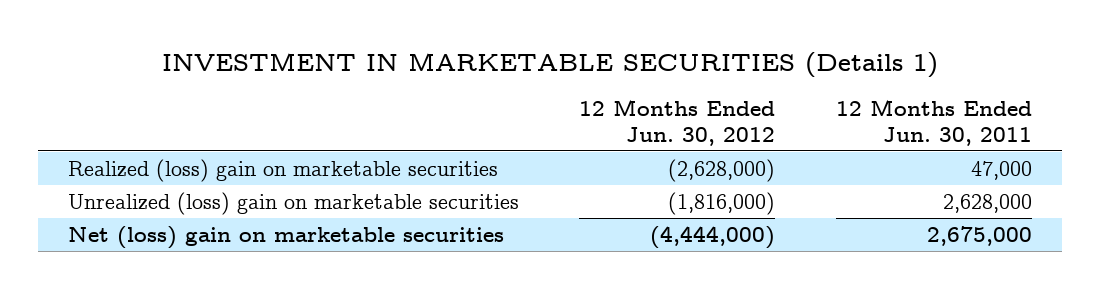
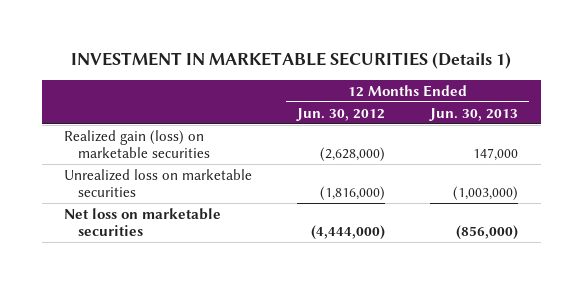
[836,99,1033,146] 12 Months Ended Jun. 30, 2011 -> none
none -> [429,107,519,121] Jun. 30, 2013
[67,158,498,182] Realized (loss) gain on marketable securities -> [64,129,210,159] Realized gain (loss) on marketable securities
[67,191,519,215] Unrealized (loss) gain on marketable securities -> [64,168,253,198] Unrealized loss on marketable securities
[67,225,504,249] Net (loss) gain on marketable securities -> [64,207,222,237] Net loss on marketable securities

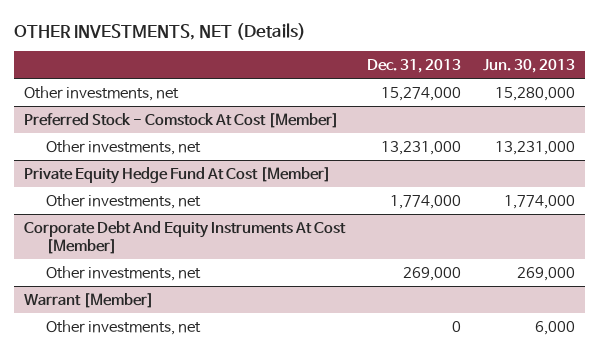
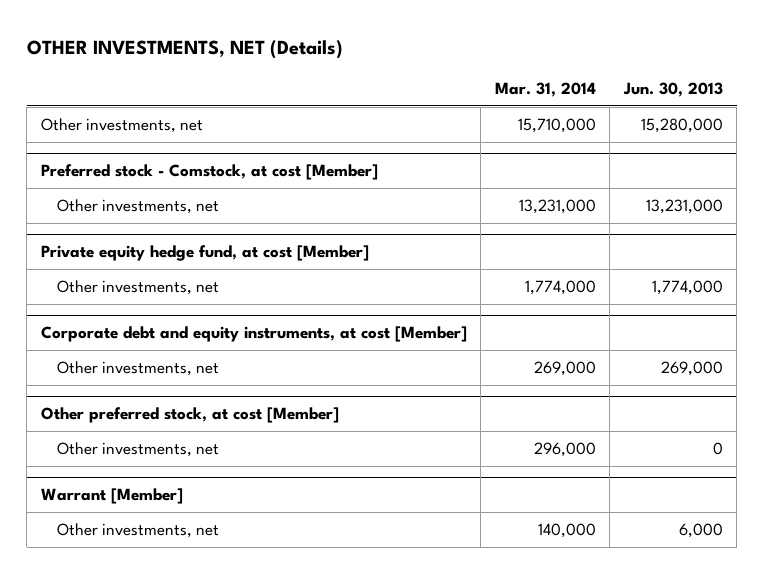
[367,58,462,73] Dec. 31, 2013 -> none
none -> [494,82,596,98] Mar. 31, 2014
[24,112,340,128] Preferred Stock - Comstock At Cost [Member] -> [40,164,378,181] Preferred stock - Comstock, at cost [Member]
[24,166,332,184] Private Equity Hedge Fund At Cost [Member] -> [40,245,369,262] Private equity hedge fund, at cost [Member]
[24,220,347,254] Corporate Debt And Equity Instruments At Cost [Member] -> [40,326,467,343] Corporate debt and equity instruments, at cost [Member]
none -> [40,407,339,424] Other preferred stock, at cost [Member]
none -> [57,442,220,458] Other investments, net

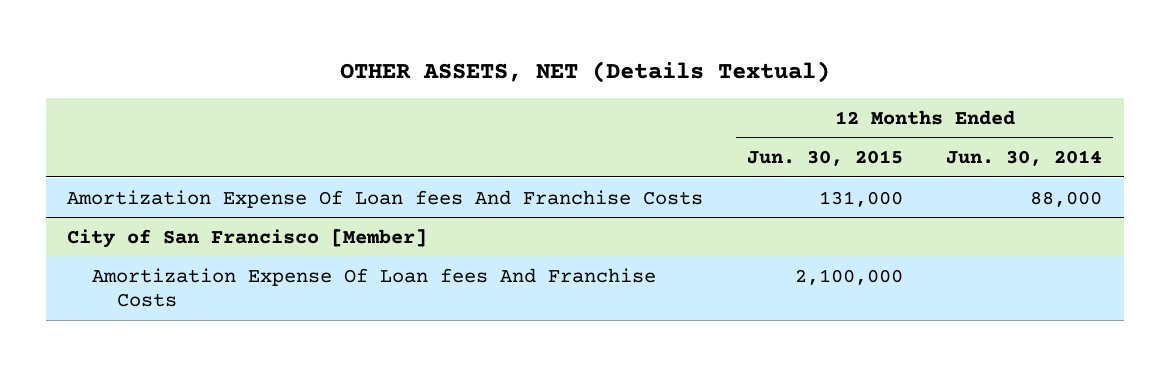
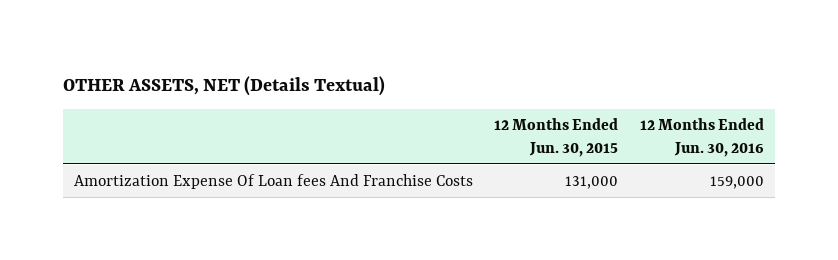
[946,150,1103,167] Jun. 30, 2014 -> none
none -> [639,118,764,158] 12 Months Ended Jun. 30, 2016
[67,228,428,248] City of San Francisco [Member] -> none
[92,267,657,308] Amortization Expense Of Loan fees And Franchise Costs -> none

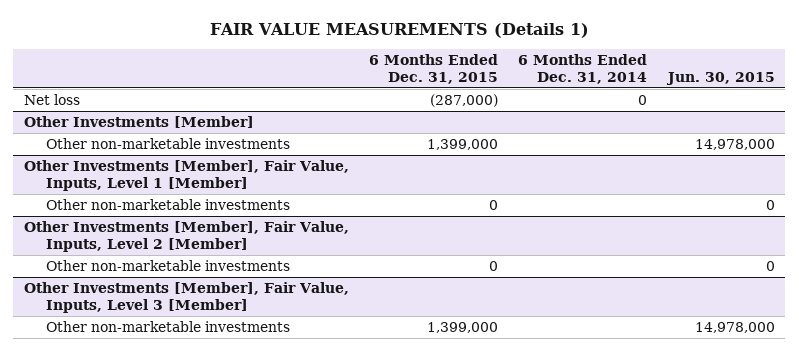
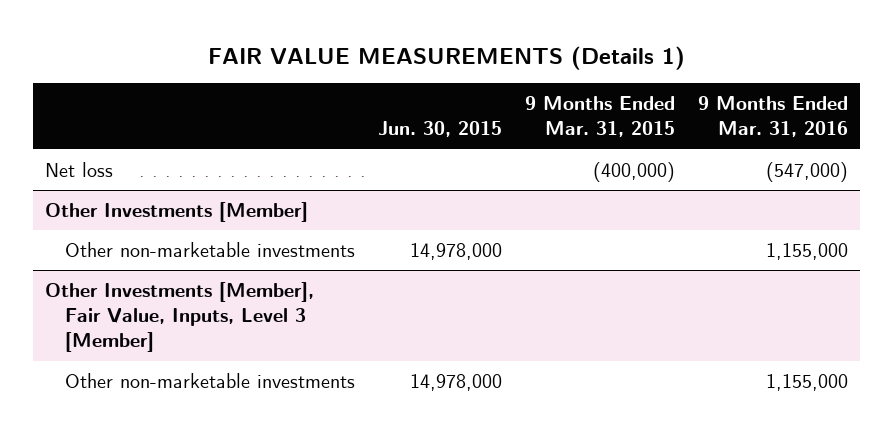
[369,54,499,84] 6 Months Ended Dec. 31, 2015 -> none
[518,54,648,84] 6 Months Ended Dec. 31, 2014 -> none
none -> [525,96,676,138] 9 Months Ended Mar. 31, 2015
none -> [698,96,849,138] 9 Months Ended Mar. 31, 2016
[23,160,349,191] Other Investments [Member], Fair Value, Inputs, Level 1 [Member] -> none
[45,199,290,211] Other non-marketable investments -> none
[23,221,349,252] Other Investments [Member], Fair Value, Inputs, Level 2 [Member] -> none
[45,260,290,272] Other non-marketable investments -> none

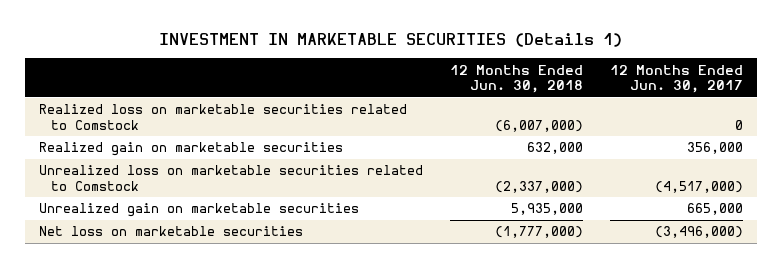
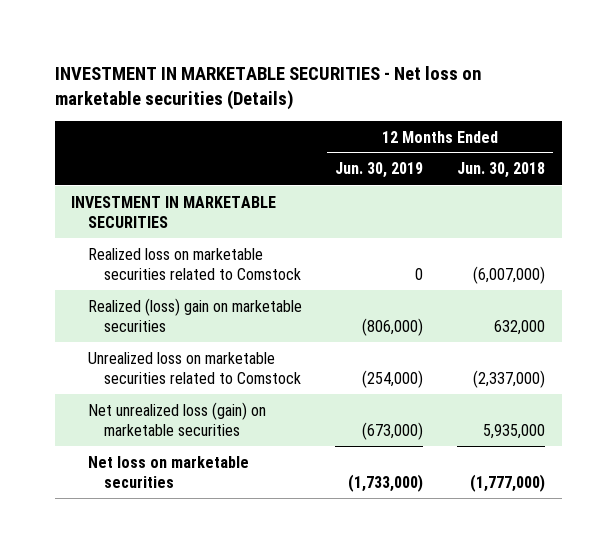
[159,33,623,48] INVESTMENT IN MARKETABLE SECURITIES (Details 1) -> [54,65,481,110] INVESTMENT IN MARKETABLE SECURITIES - Net loss on marketable securities (Details)
[610,64,744,94] 12 Months Ended Jun. 30, 2017 -> none
none -> [335,162,424,179] Jun. 30, 2019
none -> [71,195,277,229] INVESTMENT IN MARKETABLE SECURITIES
[38,142,343,157] Realized gain on marketable securities -> [87,297,302,333] Realized (loss) gain on marketable securities
[38,203,359,218] Unrealized gain on marketable securities -> [87,401,266,437] Net unrealized loss (gain) on marketable securities

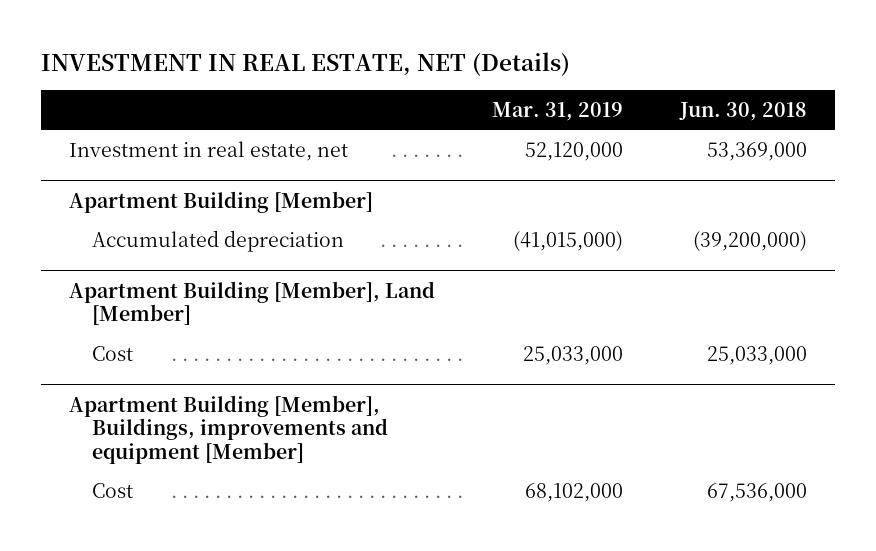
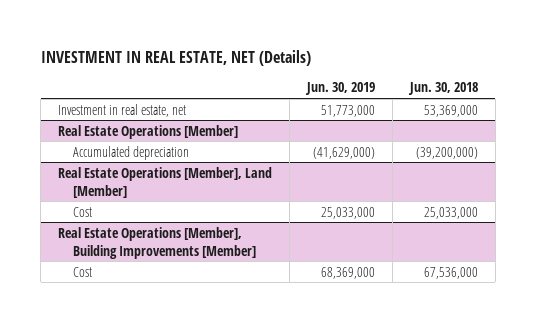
[491,101,623,121] Mar. 31, 2019 -> none
none -> [304,82,375,96] Jun. 30, 2019
[68,190,373,213] Apartment Building [Member] -> [58,124,239,139] Real Estate Operations [Member]
[68,280,435,326] Apartment Building [Member], Land [Member] -> none
none -> [58,166,273,198] Real Estate Operations [Member], Land [Member]
[68,394,388,464] Apartment Building [Member], Buildings, improvements and equipment [Member] -> none
none -> [58,226,256,259] Real Estate Operations [Member], Building Improvements [Member]

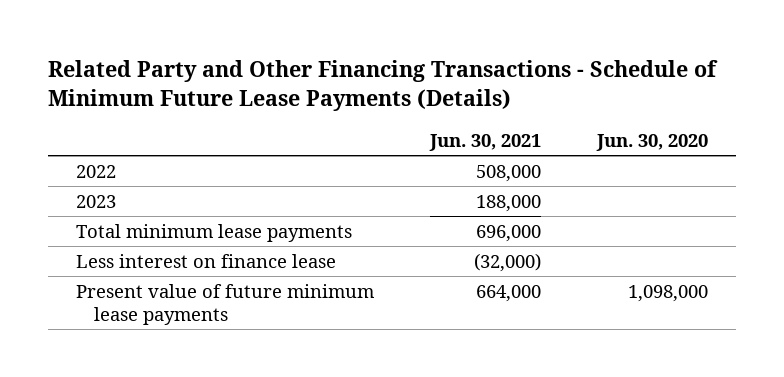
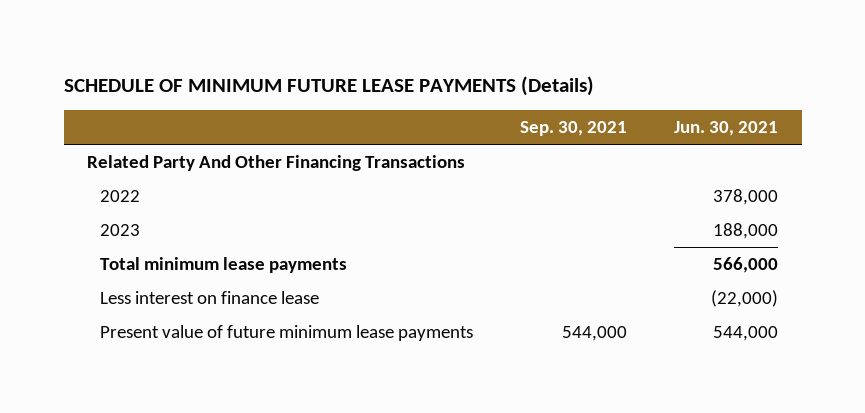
[48,60,719,112] Related Party and Other Financing Transactions - Schedule of Minimum Future Lease Payments (Details) -> [63,75,594,96] SCHEDULE OF MINIMUM FUTURE LEASE PAYMENTS (Details)
[595,133,708,151] Jun. 30, 2020 -> none
none -> [520,121,628,137] Sep. 30, 2021
none -> [86,154,465,171] Related Party And Other Financing Transactions
[476,164,542,182] 508,000 -> [713,188,779,205] 378,000
[476,224,542,242] 696,000 -> [713,256,779,273] 566,000
[474,252,542,272] (32,000) -> [711,289,779,307] (22,000)
[476,284,542,302] 664,000 -> [713,325,779,341] 544,000

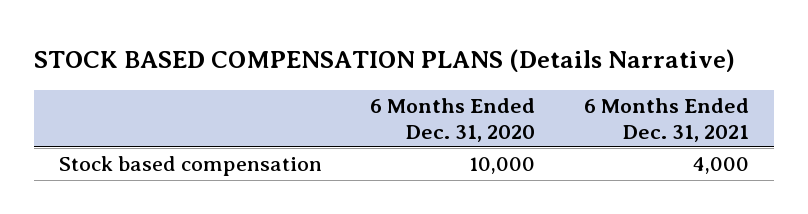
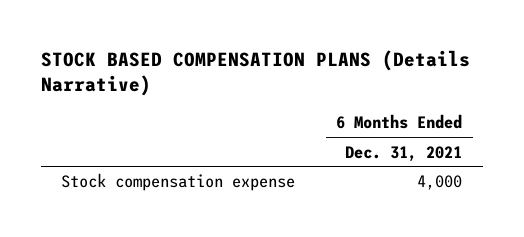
[370,97,536,142] 6 Months Ended Dec. 31, 2020 -> none
[58,156,322,177] Stock based compensation -> [61,173,296,192] Stock compensation expense

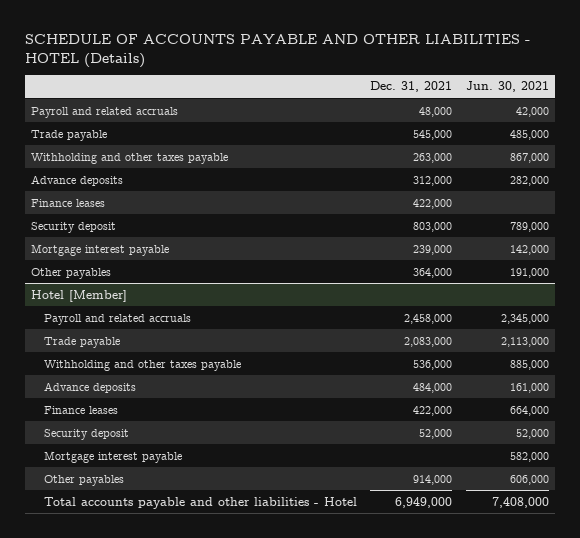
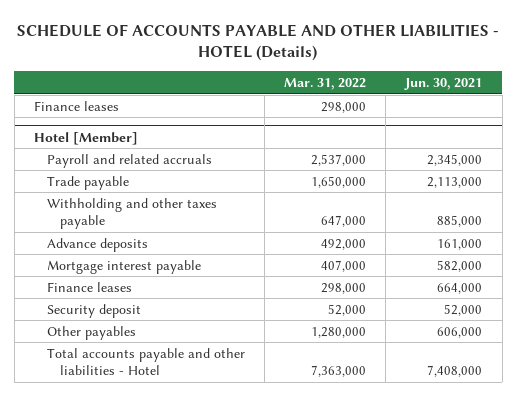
[370,81,453,93] Dec. 31, 2021 -> none
none -> [284,78,367,91] Mar. 31, 2022
[31,106,179,118] Payroll and related accruals -> none
[31,129,108,141] Trade payable -> none
[31,152,229,164] Withholding and other taxes payable -> none
[31,174,124,186] Advance deposits -> none
[31,221,117,233] Security deposit -> none
[31,243,170,256] Mortgage interest payable -> none
[31,267,112,279] Other payables -> none
[43,450,182,463] Mortgage interest payable -> [46,259,201,274] Mortgage interest payable

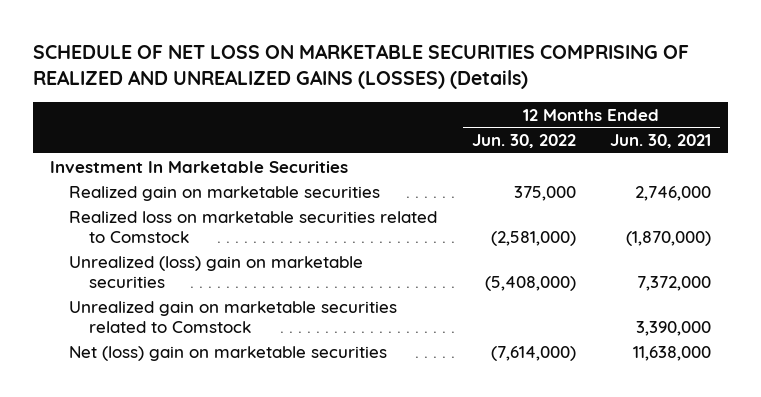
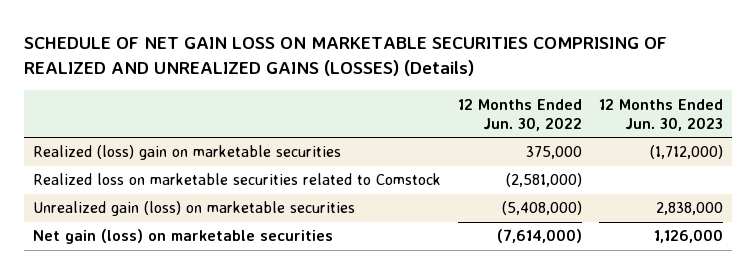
[32,43,689,90] SCHEDULE OF NET LOSS ON MARKETABLE SECURITIES COMPRISING OF REALIZED AND UNREALIZED GAINS (LOSSES) (Details) -> [24,37,668,77] SCHEDULE OF NET GAIN LOSS ON MARKETABLE SECURITIES COMPRISING OF REALIZED AND UNREALIZED GAINS (LOSSES) (Details)
[610,133,712,148] Jun. 30, 2021 -> none
none -> [599,98,724,131] 12 Months Ended Jun. 30, 2023
[50,160,349,173] Investment In Marketable Securities -> none
[69,185,381,201] Realized gain on marketable securities -> [32,145,341,161] Realized (loss) gain on marketable securities
[69,300,398,333] Unrealized gain on marketable securities related to Comstock -> none
[69,255,364,288] Unrealized (loss) gain on marketable securities -> [32,201,355,217] Unrealized gain (loss) on marketable securities
[69,345,388,361] Net (loss) gain on marketable securities -> [32,229,333,245] Net gain (loss) on marketable securities

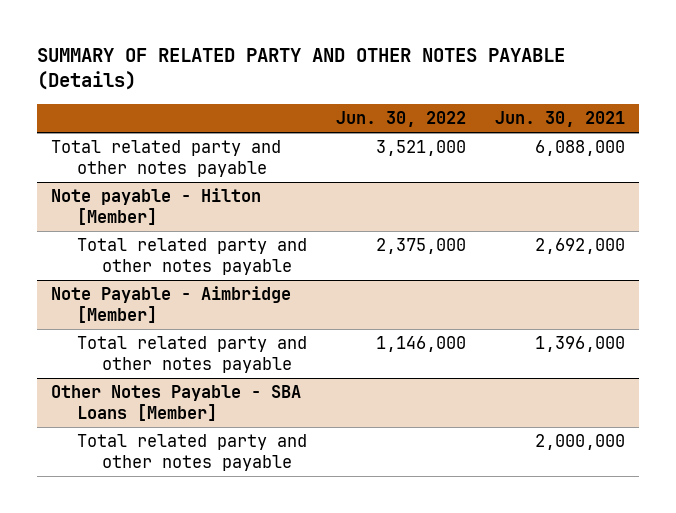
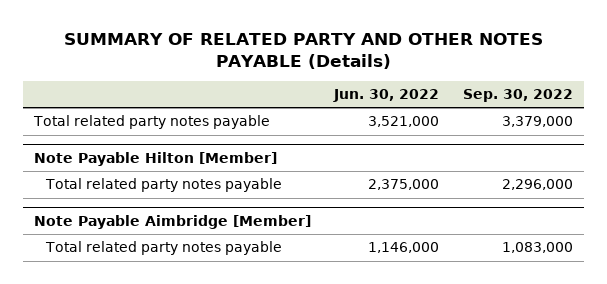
[494,110,625,127] Jun. 30, 2021 -> none
none -> [462,89,573,103] Sep. 30, 2022
[51,385,302,421] Other Notes Payable - SBA Loans [Member] -> none
[76,434,307,471] Total related party and other notes payable -> none
[51,140,282,177] Total related party and other notes payable -> [33,115,271,130] Total related party notes payable
[51,188,262,225] Note payable - Hilton [Member] -> [34,151,278,166] Note Payable Hilton [Member]
[76,238,307,275] Total related party and other notes payable -> [45,178,283,193] Total related party notes payable
[51,286,292,323] Note Payable - Aimbridge [Member] -> [34,214,312,229] Note Payable Aimbridge [Member]
[76,336,307,373] Total related party and other notes payable -> [45,241,283,256] Total related party notes payable

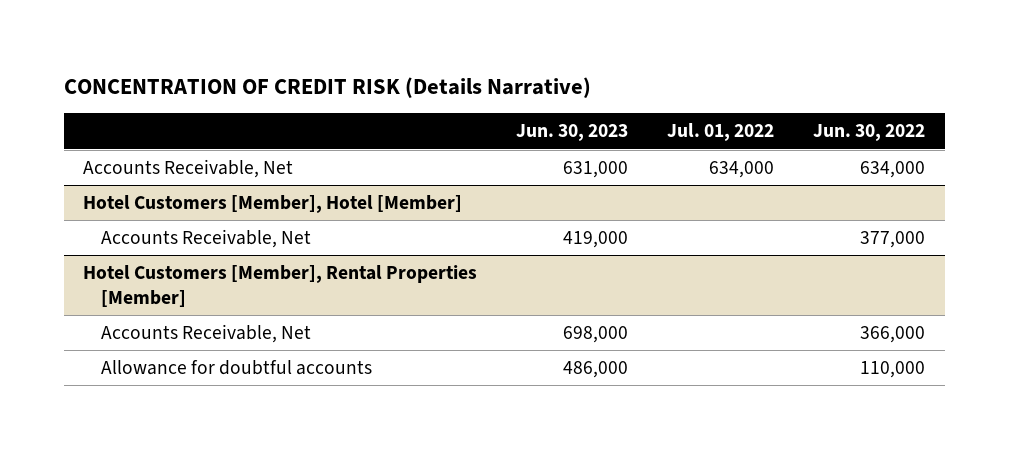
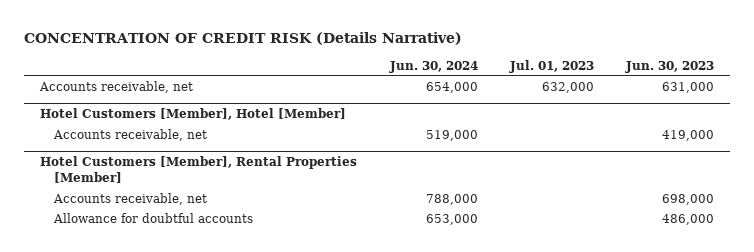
[667,123,775,142] Jul. 01, 2022 -> none
[813,124,926,142] Jun. 30, 2022 -> none
none -> [388,60,478,73] Jun. 30, 2024
none -> [508,59,594,73] Jul. 01, 2023
[83,159,294,179] Accounts Receivable, Net -> [39,80,194,93] Accounts receivable, net
[101,229,312,249] Accounts Receivable, Net -> [53,128,208,141] Accounts receivable, net
[101,324,312,344] Accounts Receivable, Net -> [53,192,208,205] Accounts receivable, net

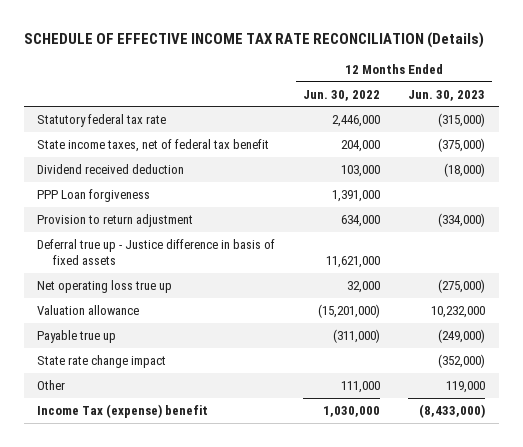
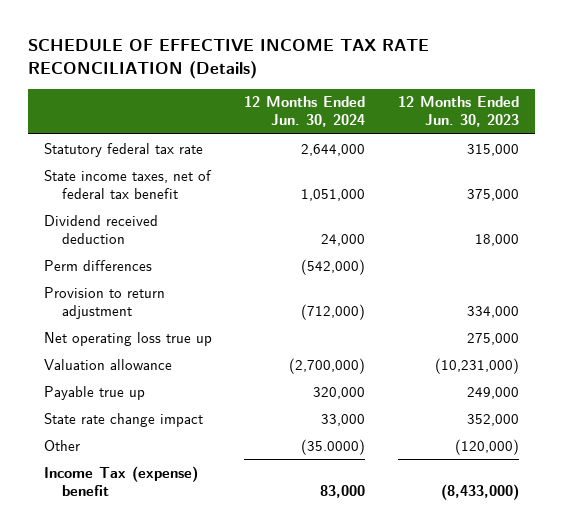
[303,89,381,101] Jun. 30, 2022 -> none
none -> [244,96,366,128] 12 Months Ended Jun. 30, 2024
[37,188,151,202] PPP Loan forgiveness -> none
[37,238,276,266] Deferral true up - Justice difference in basis of fixed assets -> none
[438,112,486,127] (315,000) -> [466,143,519,156] 315,000
[438,137,486,152] (375,000) -> [466,188,519,201] 375,000
[444,162,486,177] (18,000) -> [474,233,519,246] 18,000
none -> [44,259,153,271] Perm differences
[438,212,486,227] (334,000) -> [466,305,519,318] 334,000
[438,278,486,293] (275,000) -> [466,332,519,345] 275,000
[431,305,486,318] 10,232,000 -> [434,357,519,374] (10,231,000)
[438,328,486,343] (249,000) -> [466,386,519,399] 249,000
[438,353,486,368] (352,000) -> [466,413,519,426] 352,000
[446,380,486,393] 119,000 -> [454,438,519,455] (120,000)

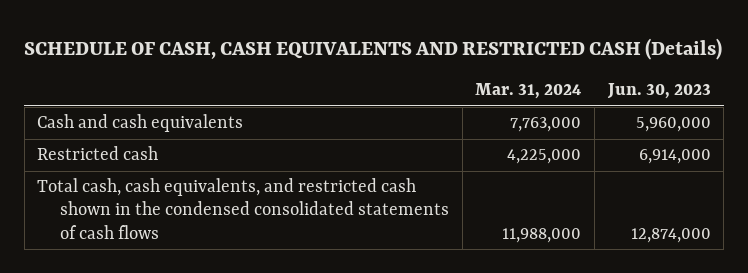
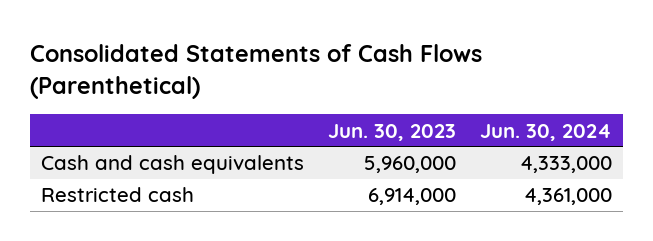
[24,37,723,60] SCHEDULE OF CASH, CASH EQUIVALENTS AND RESTRICTED CASH (Details) -> [29,43,482,99] Consolidated Statements of Cash Flows (Parenthetical)
[475,83,582,100] Mar. 31, 2024 -> none
none -> [479,123,612,141] Jun. 30, 2024
[37,178,450,239] Total cash, cash equivalents, and restricted cash shown in the condensed consolidated statements of cash flows -> none

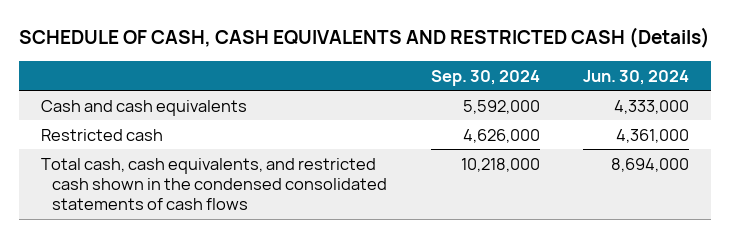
[29,43,482,99] Consolidated Statements of Cash Flows (Parenthetical) -> [18,27,710,49] SCHEDULE OF CASH, CASH EQUIVALENTS AND RESTRICTED CASH (Details)
[327,123,456,141] Jun. 30, 2023 -> none
none -> [430,69,540,86] Sep. 30, 2024
none -> [40,157,388,211] Total cash, cash equivalents, and restricted cash shown in the condensed consolidated statements of cash flows

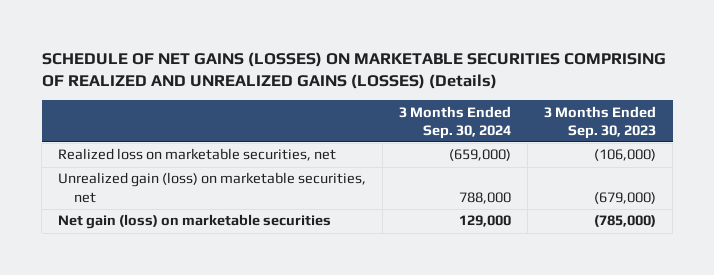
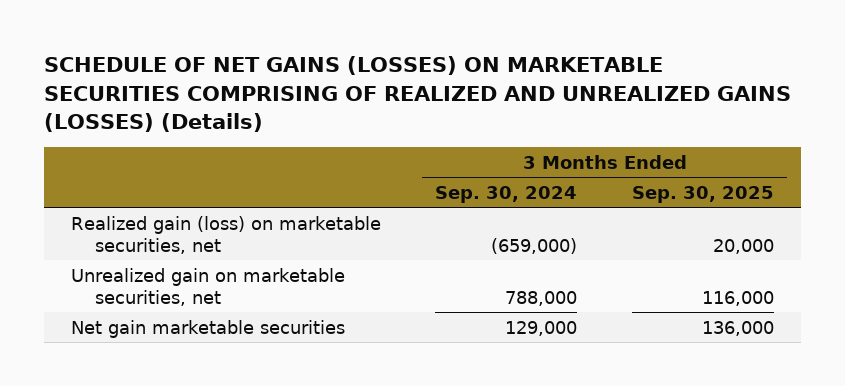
[544,105,657,139] 3 Months Ended Sep. 30, 2023 -> none
none -> [631,186,774,204] Sep. 30, 2025
[58,148,337,162] Realized loss on marketable securities, net -> [71,215,382,254] Realized gain (loss) on marketable securities, net
[58,172,367,203] Unrealized gain (loss) on marketable securities, net -> [71,267,346,306] Unrealized gain on marketable securities, net
[58,214,332,230] Net gain (loss) on marketable securities -> [71,319,346,338] Net gain marketable securities

